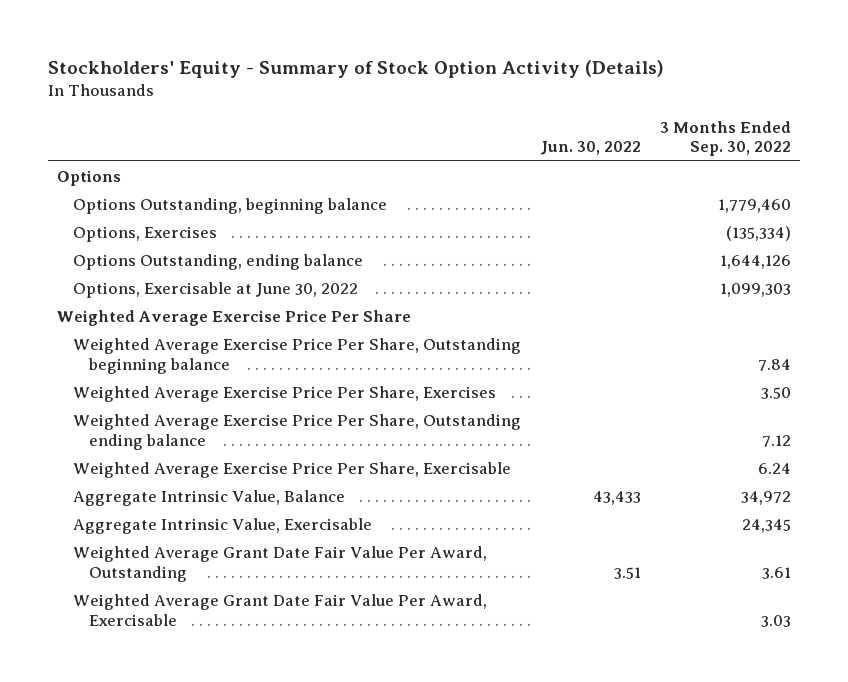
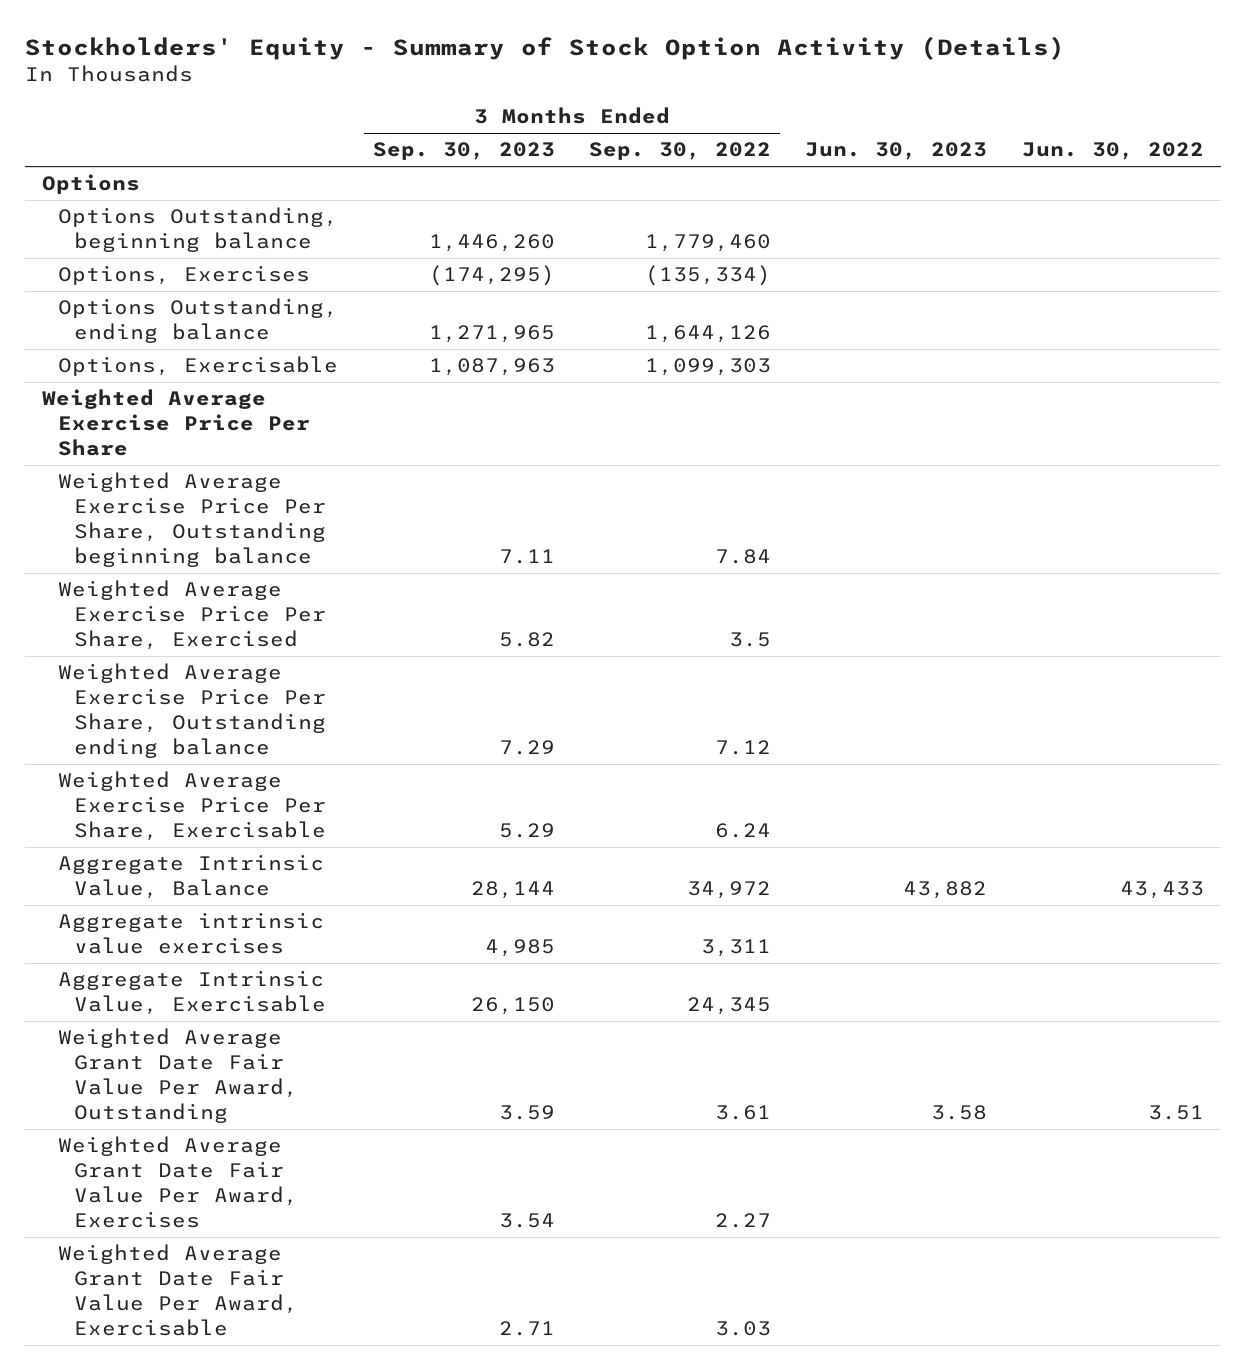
none -> [372,142,555,161] Sep. 30, 2023
none -> [805,142,988,161] Jun. 30, 2023
[73,281,359,298] Options, Exercisable at June 30, 2022 -> [58,356,339,377] Options, Exercisable
[73,385,497,402] Weighted Average Exercise Price Per Share, Exercises -> [58,580,327,651] Weighted Average Exercise Price Per Share, Exercised
[760,386,791,399] 3.50 -> [728,632,771,648] 3.5
none -> [58,912,325,955] Aggregate intrinsic value exercises
none -> [58,1136,299,1228] Weighted Average Grant Date Fair Value Per Award, Exercises

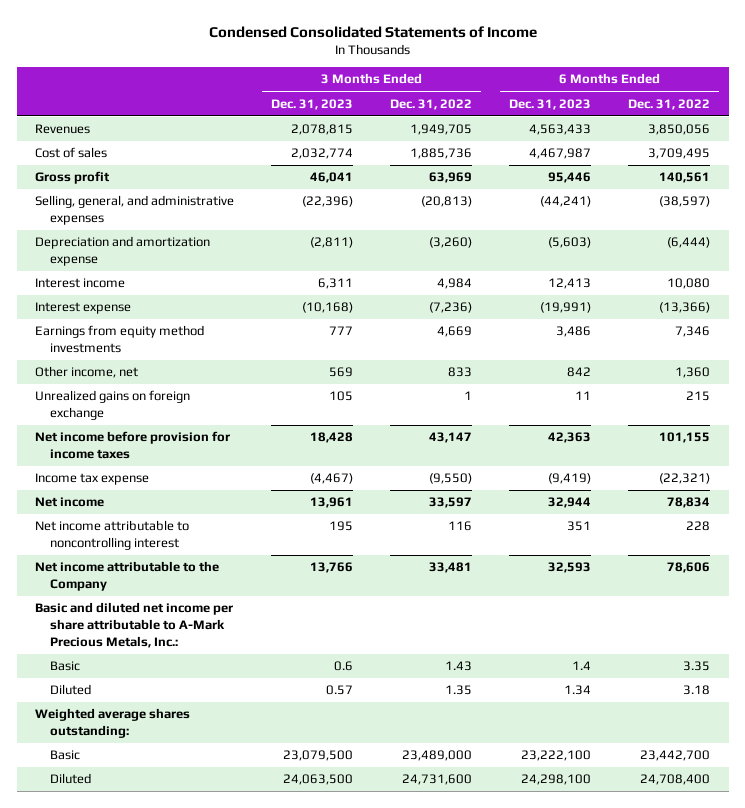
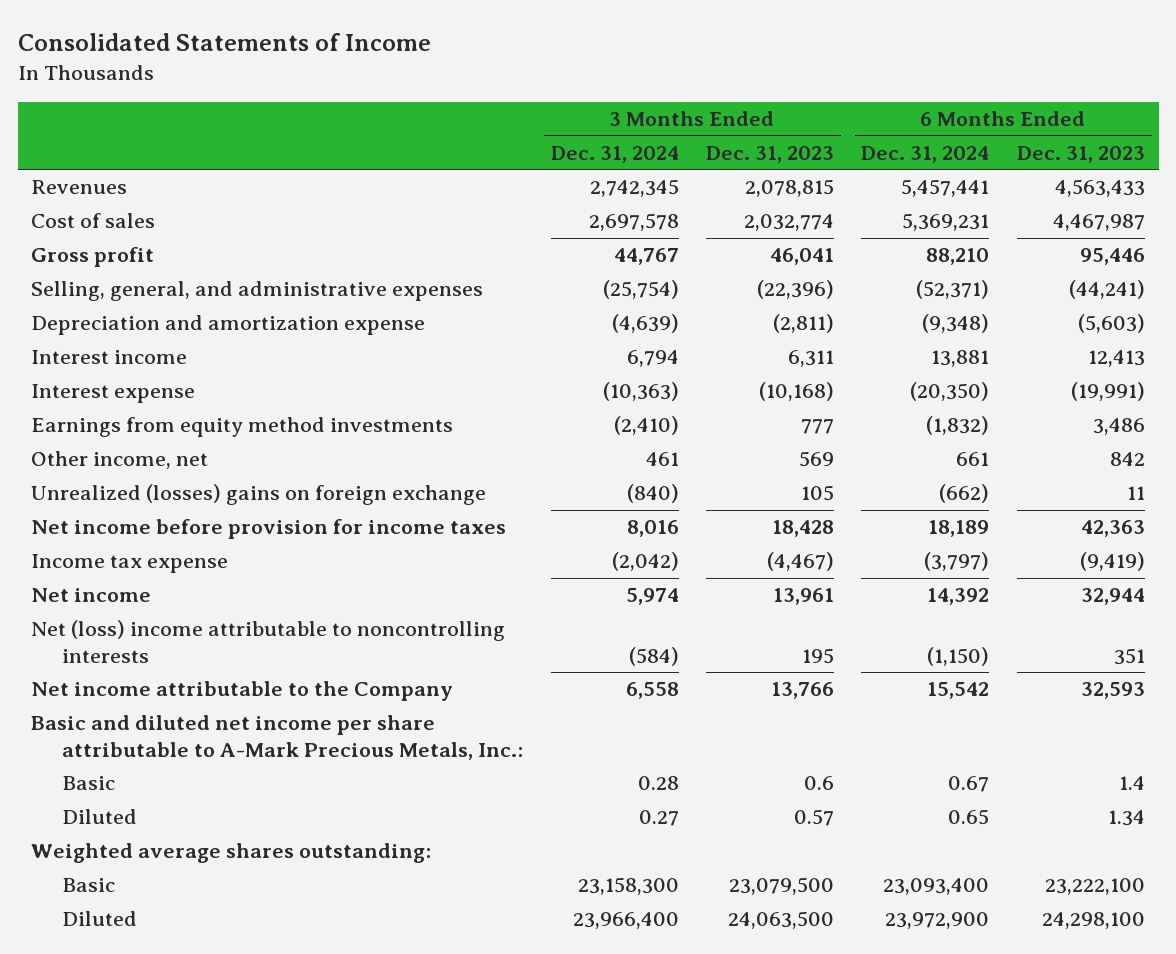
[208,25,537,38] Condensed Consolidated Statements of Income -> [17,33,431,52] Consolidated Statements of Income
[390,98,473,110] Dec. 31, 2022 -> none
[628,98,711,110] Dec. 31, 2022 -> none
none -> [550,145,679,163] Dec. 31, 2024
none -> [861,145,990,163] Dec. 31, 2024
[35,390,191,420] Unrealized gains on foreign exchange -> [31,484,487,506] Unrealized (losses) gains on foreign exchange
[35,520,190,550] Net income attributable to noncontrolling interest -> [31,620,506,663] Net (loss) income attributable to noncontrolling interests

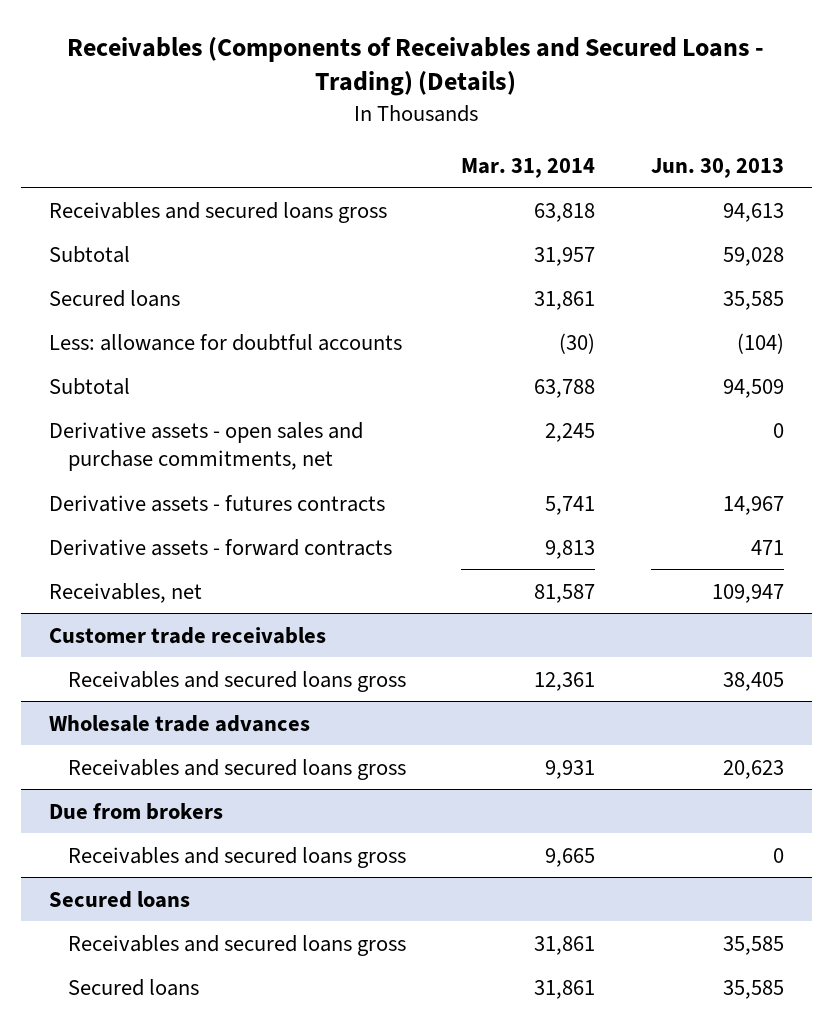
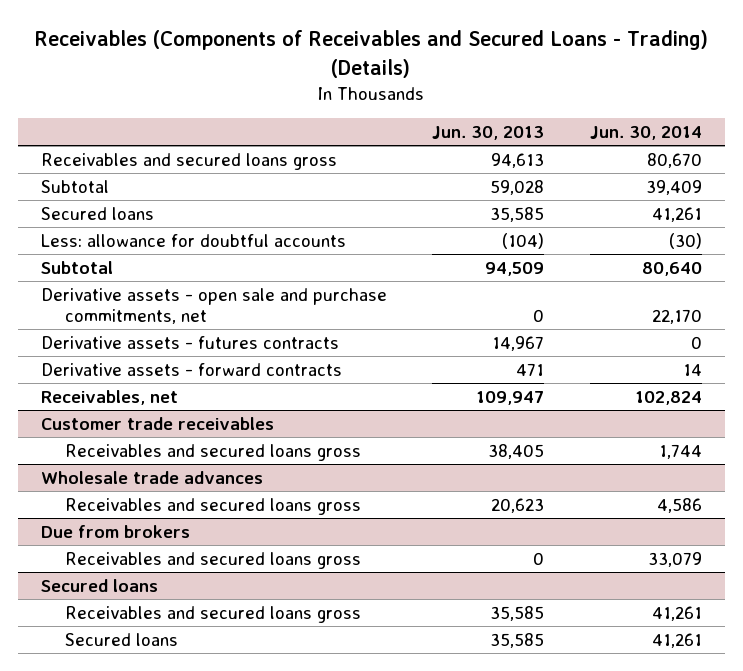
[461,157,596,178] Mar. 31, 2014 -> none
none -> [590,125,703,140] Jun. 30, 2014
[48,421,363,472] Derivative assets - open sales and purchase commitments, net -> [40,287,387,325] Derivative assets - open sale and purchase commitments, net

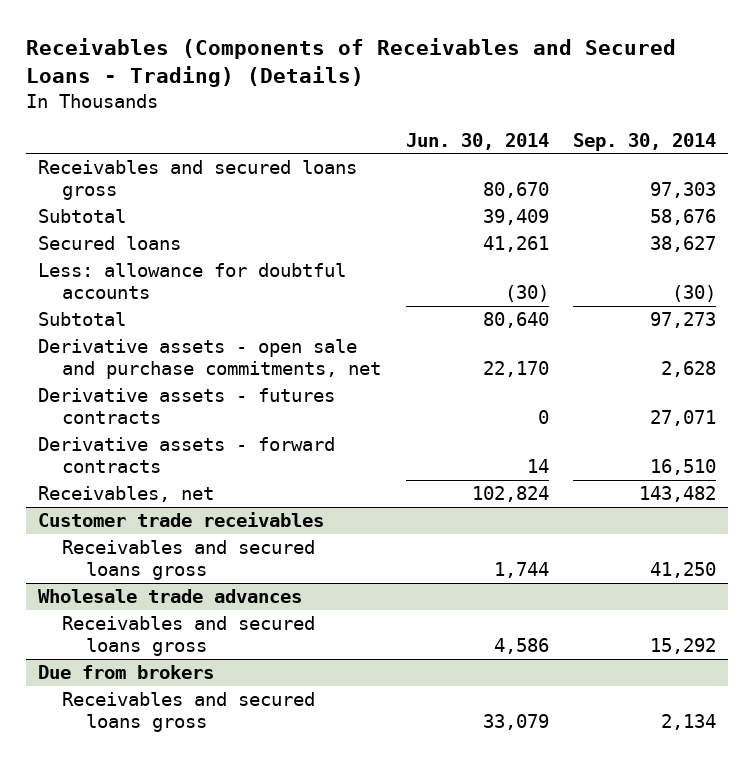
[432,125,545,140] Jun. 30, 2013 -> none
none -> [572,132,716,151] Sep. 30, 2014
[40,578,158,592] Secured loans -> none
[65,605,362,623] Receivables and secured loans gross -> none
[65,632,179,646] Secured loans -> none

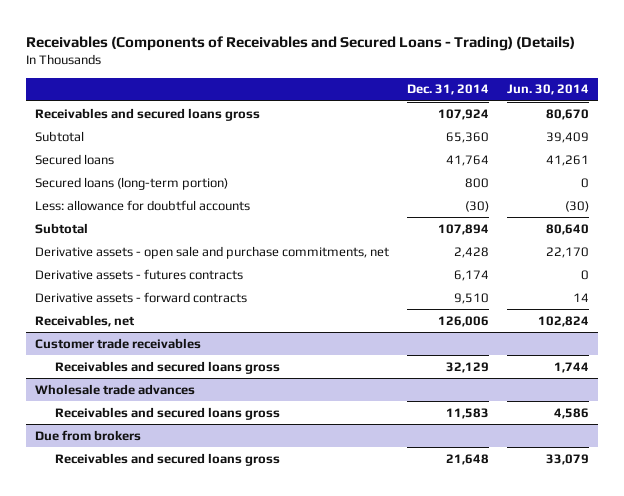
[572,132,716,151] Sep. 30, 2014 -> none
none -> [406,84,489,96] Dec. 31, 2014
none -> [35,176,229,190] Secured loans (long-term portion)

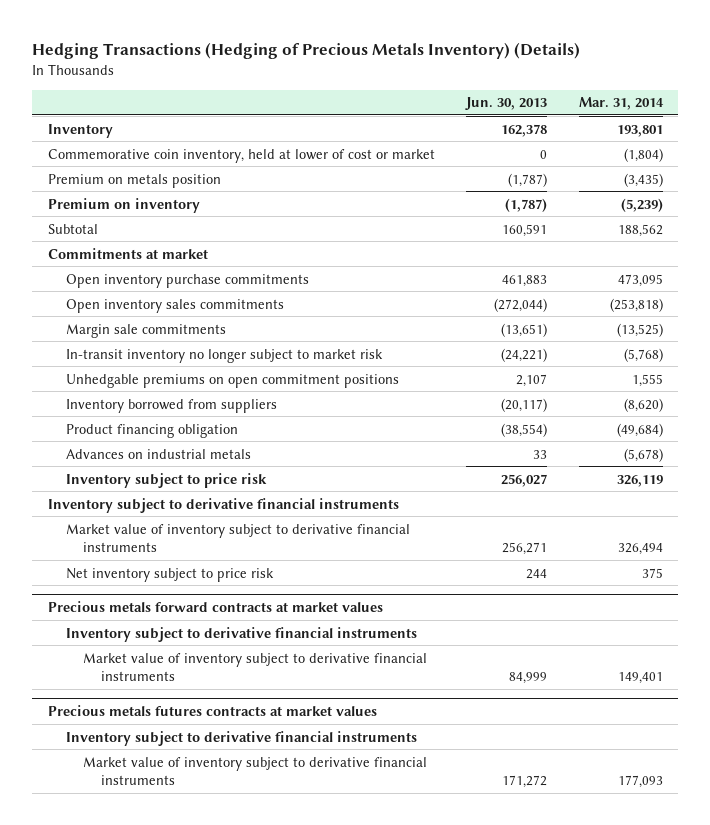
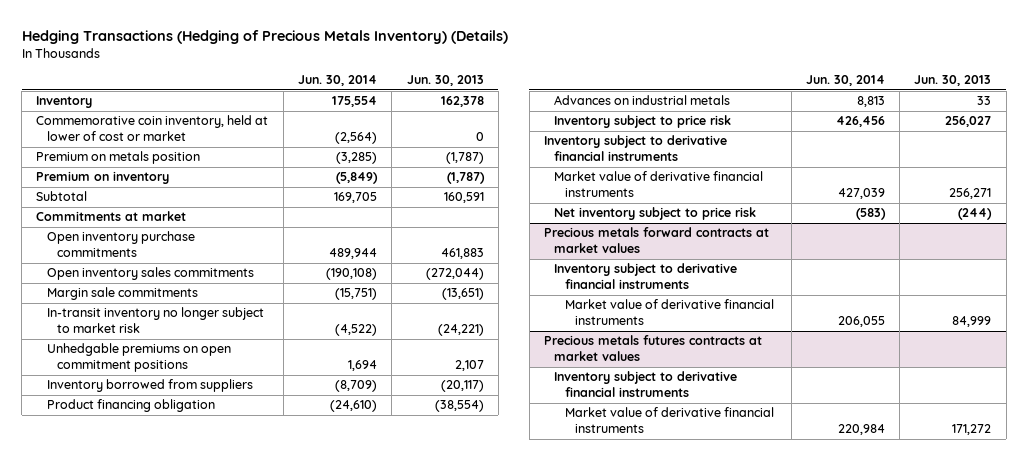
[578,97,664,111] Mar. 31, 2014 -> none
none -> [297,75,377,87] Jun. 30, 2014
[65,523,410,553] Market value of inventory subject to derivative financial instruments -> [554,171,764,198] Market value of derivative financial instruments
[526,568,548,579] 244 -> [958,208,993,221] (244)
[83,652,428,682] Market value of inventory subject to derivative financial instruments -> [564,299,774,326] Market value of derivative financial instruments
[83,756,428,786] Market value of inventory subject to derivative financial instruments -> [564,407,774,434] Market value of derivative financial instruments

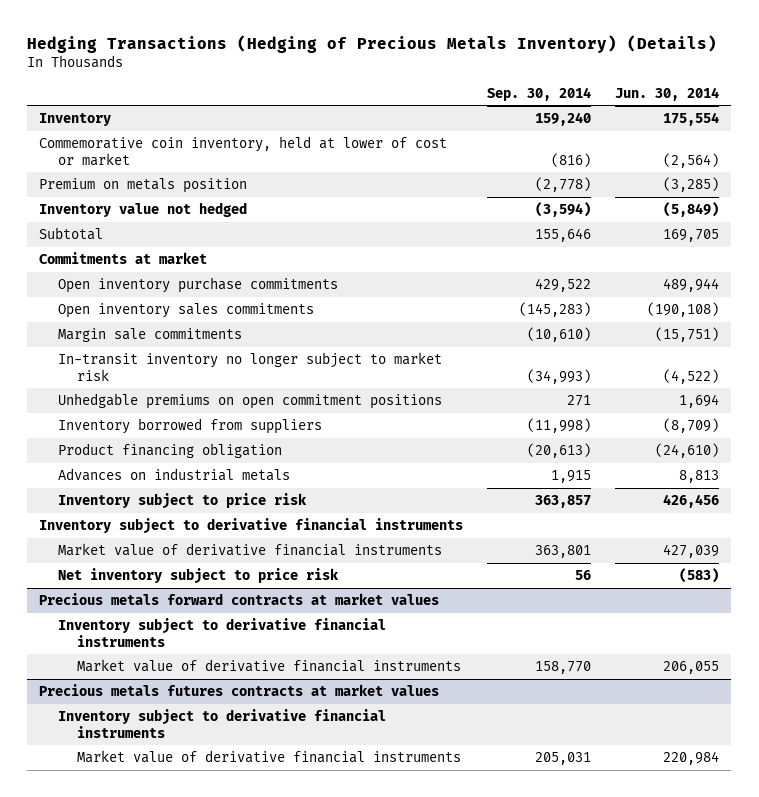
[406,75,484,87] Jun. 30, 2013 -> none
none -> [487,86,592,101] Sep. 30, 2014
[36,171,170,185] Premium on inventory -> [39,202,248,218] Inventory value not hedged

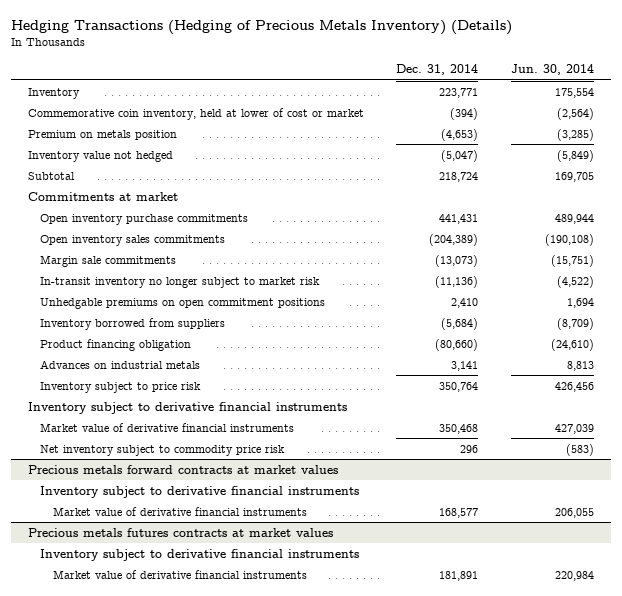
[487,86,592,101] Sep. 30, 2014 -> none
none -> [396,64,479,76] Dec. 31, 2014
[58,568,340,585] Net inventory subject to price risk -> [40,444,286,456] Net inventory subject to commodity price risk

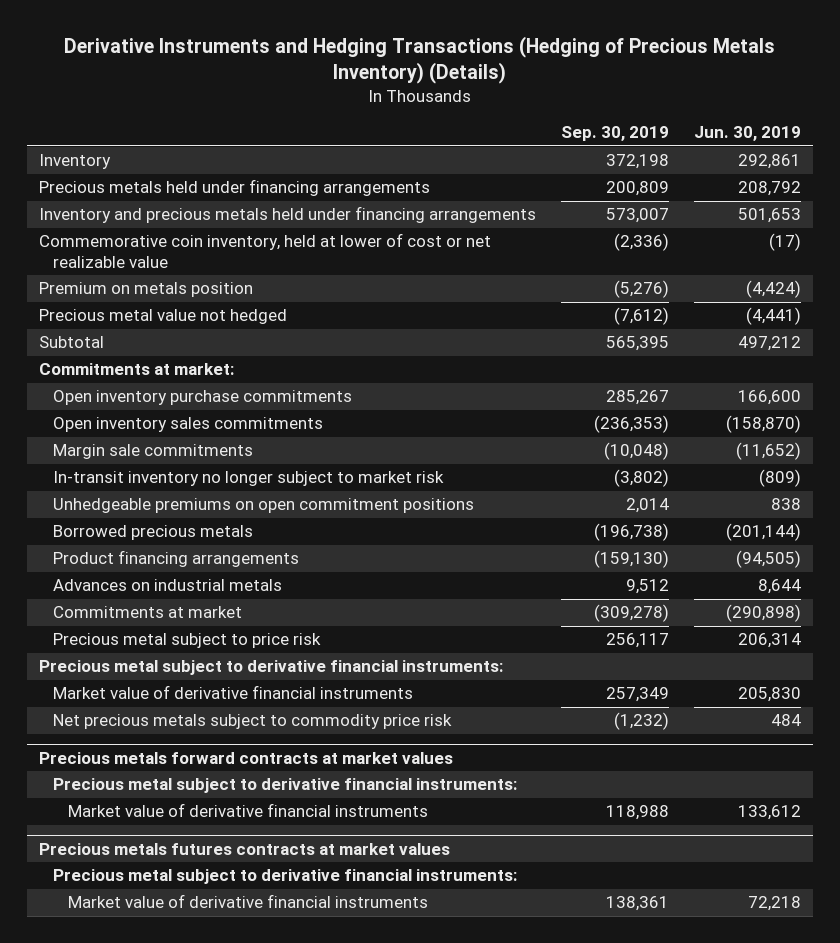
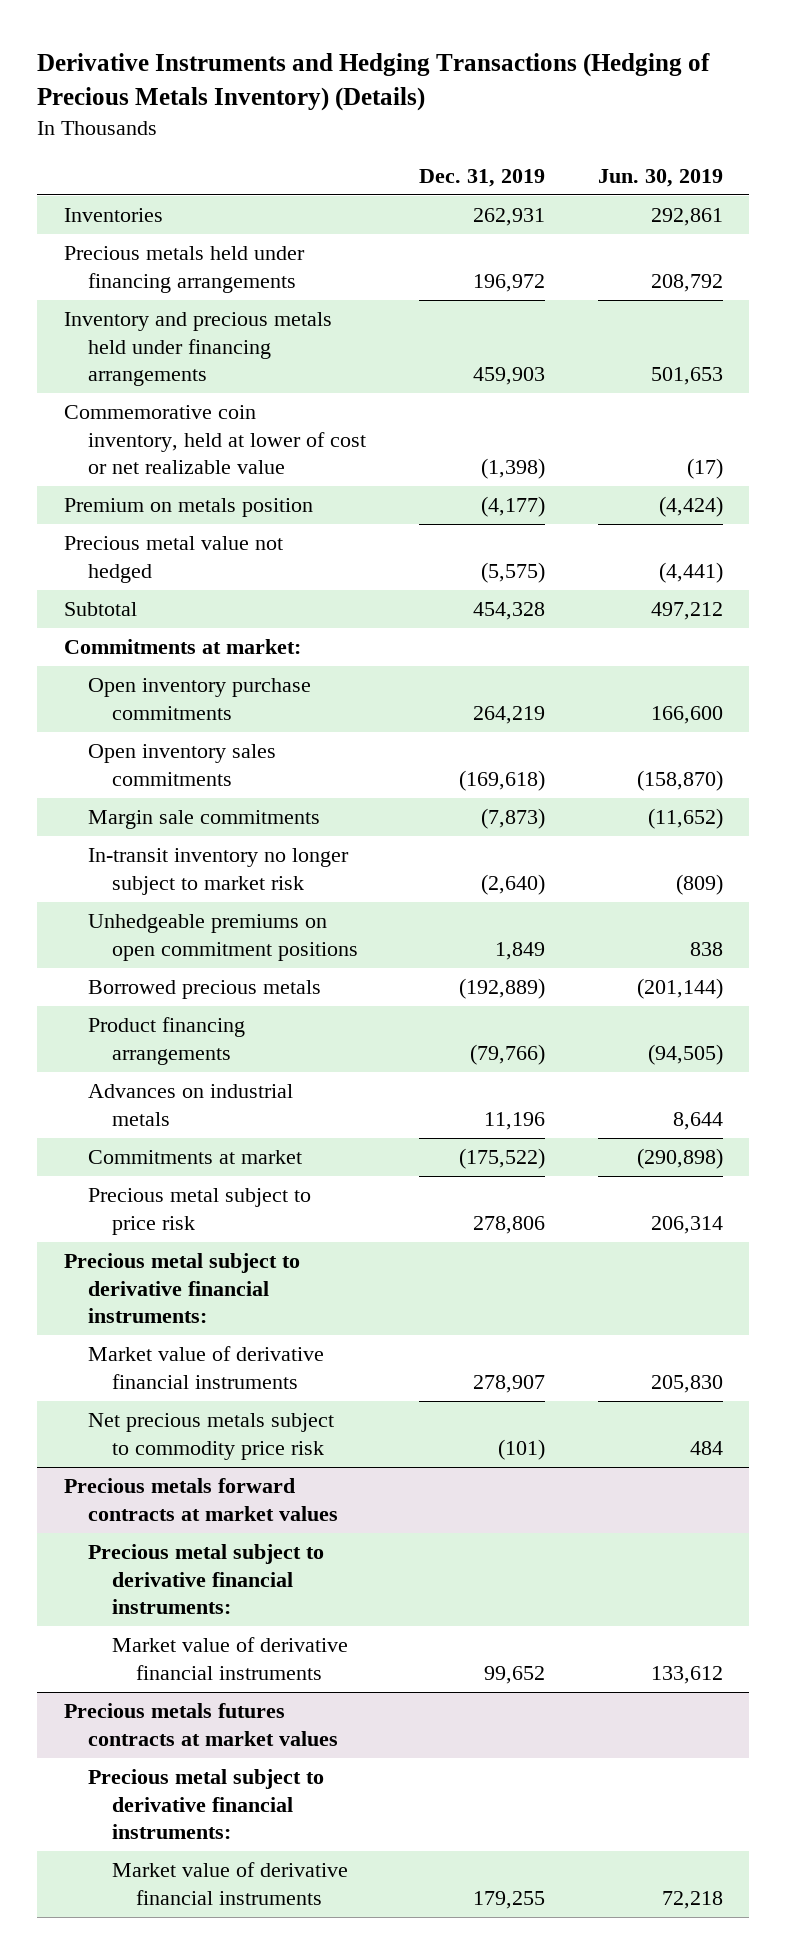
[560,126,669,142] Sep. 30, 2019 -> none
none -> [418,168,545,187] Dec. 31, 2019
[38,154,111,170] Inventory -> [63,208,163,223] Inventories

